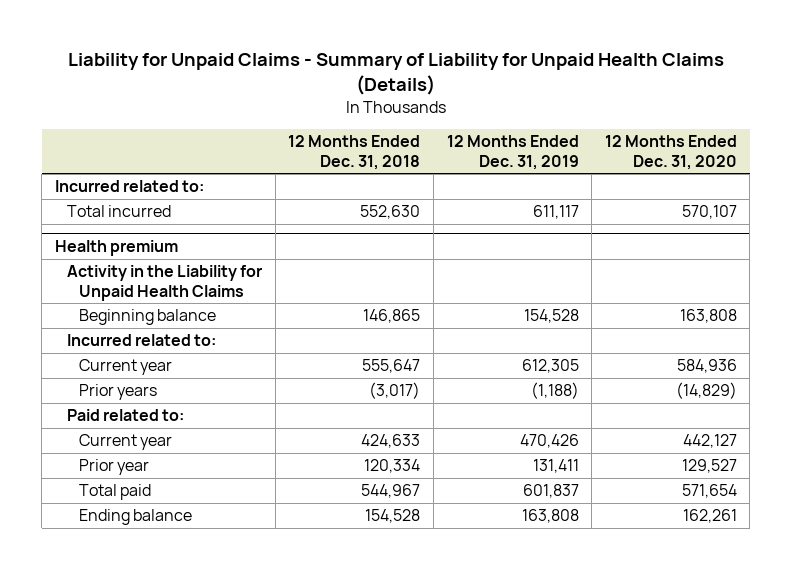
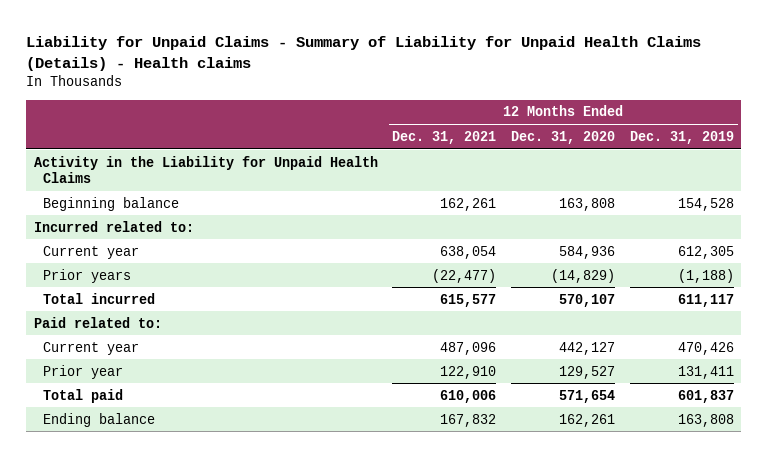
[67,53,724,96] Liability for Unpaid Claims - Summary of Liability for Unpaid Health Claims (Details) -> [26,36,702,72] Liability for Unpaid Claims - Summary of Liability for Unpaid Health Claims (Details) - Health claims
[288,135,421,170] 12 Months Ended Dec. 31, 2018 -> none
none -> [392,130,497,144] Dec. 31, 2021
[54,180,204,193] Incurred related to: -> none
[54,240,178,257] Health premium -> none
[67,205,172,218] Total incurred -> [43,292,156,304] Total incurred

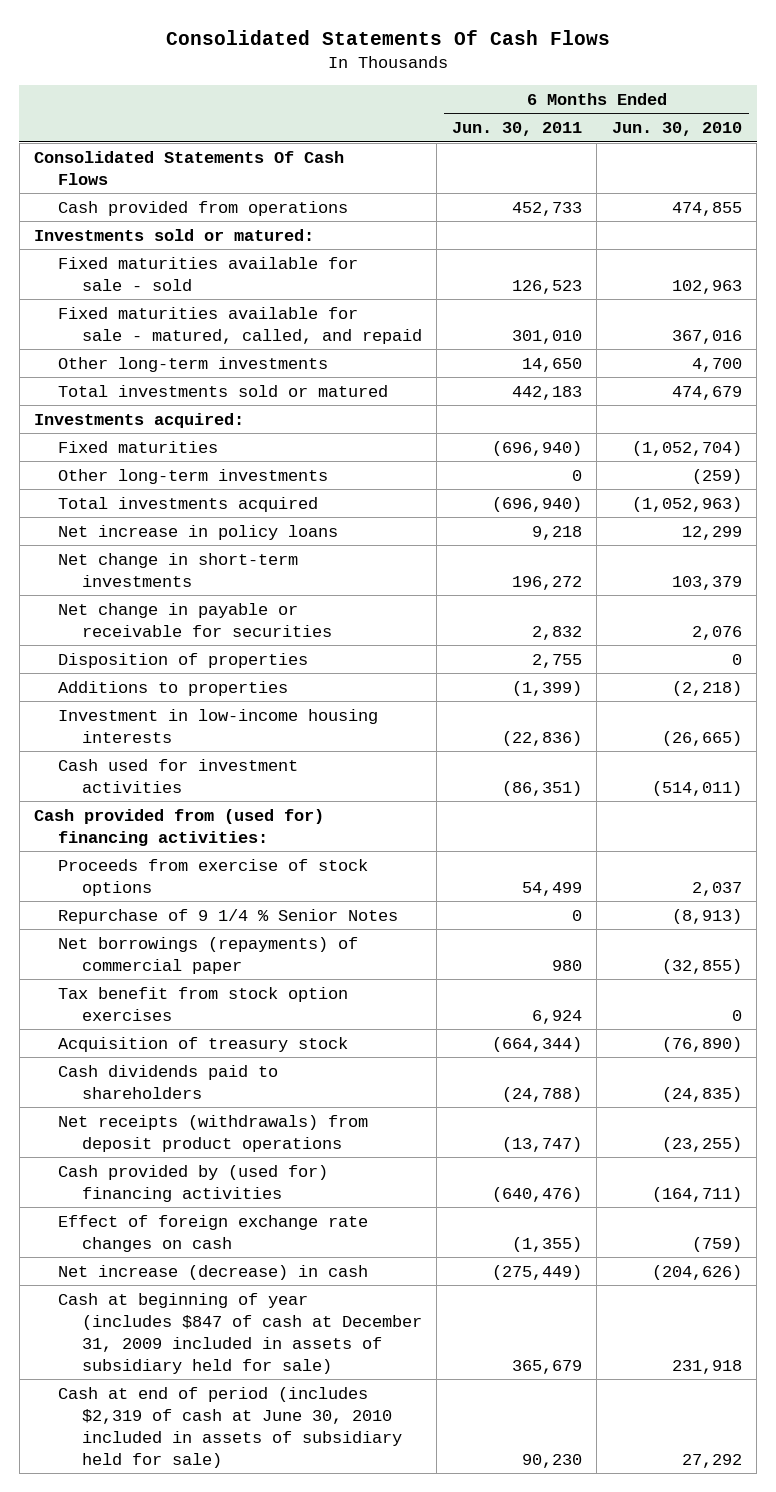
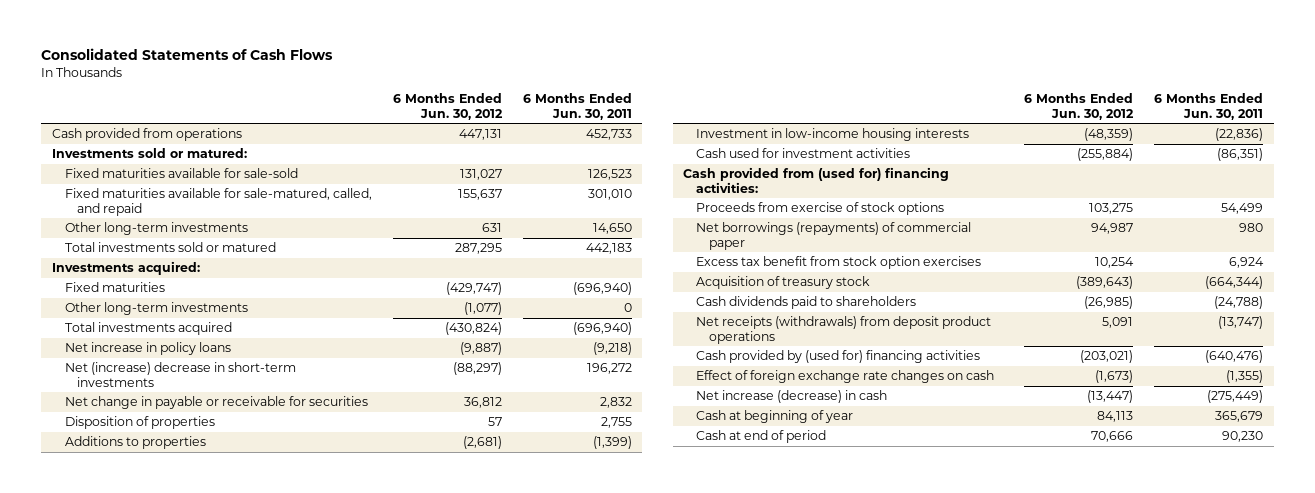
[165,30,610,46] Consolidated Statements Of Cash Flows -> [41,48,334,61] Consolidated Statements of Cash Flows
[611,122,742,137] Jun. 30, 2010 -> none
none -> [392,93,503,120] 6 Months Ended Jun. 30, 2012
[33,150,344,185] Consolidated Statements Of Cash Flows -> none
[58,256,359,291] Fixed maturities available for sale - sold -> [64,168,298,179] Fixed maturities available for sale-sold
[58,306,423,344] Fixed maturities available for sale - matured, called, and repaid -> [64,188,372,216] Fixed maturities available for sale-matured, called, and repaid
[531,525,582,540] 9,218 -> [592,342,632,356] (9,218)
[58,552,299,587] Net change in short-term investments -> [64,362,296,387] Net (increase) decrease in short-term investments
[58,908,399,924] Repurchase of 9 1/4 % Senior Notes -> none
[58,986,349,1021] Tax benefit from stock option exercises -> [696,256,982,270] Excess tax benefit from stock option exercises
[58,1292,423,1374] Cash at beginning of year (includes $847 of cash at December 31, 2009 included in assets of subsidiary held for sale) -> [696,410,854,424] Cash at beginning of year
[58,1386,403,1468] Cash at end of period (includes $2,319 of cash at June 30, 2010 included in assets of subsidiary held for sale) -> [696,430,827,444] Cash at end of period

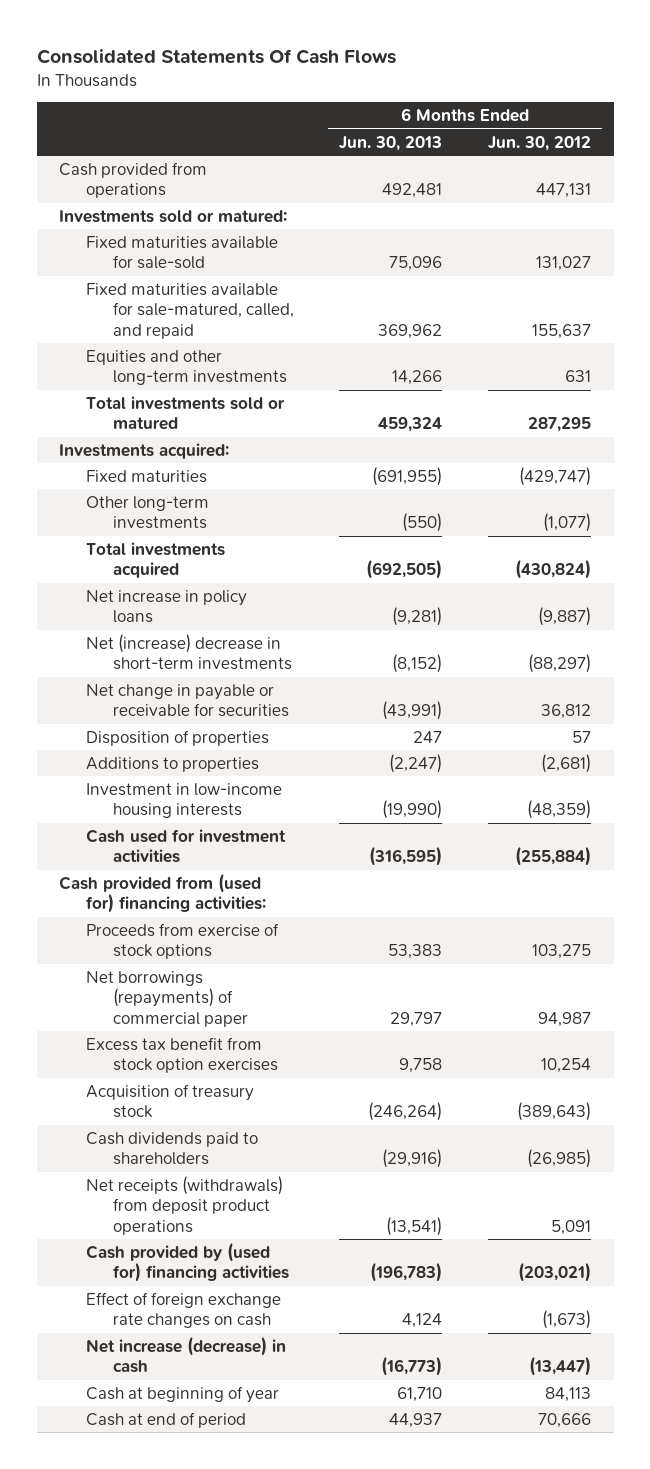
[41,48,334,61] Consolidated Statements of Cash Flows -> [36,48,396,64] Consolidated Statements Of Cash Flows
[522,93,632,120] 6 Months Ended Jun. 30, 2011 -> none
none -> [339,135,443,151] Jun. 30, 2013
[64,222,248,236] Other long-term investments -> [86,349,287,386] Equities and other long-term investments

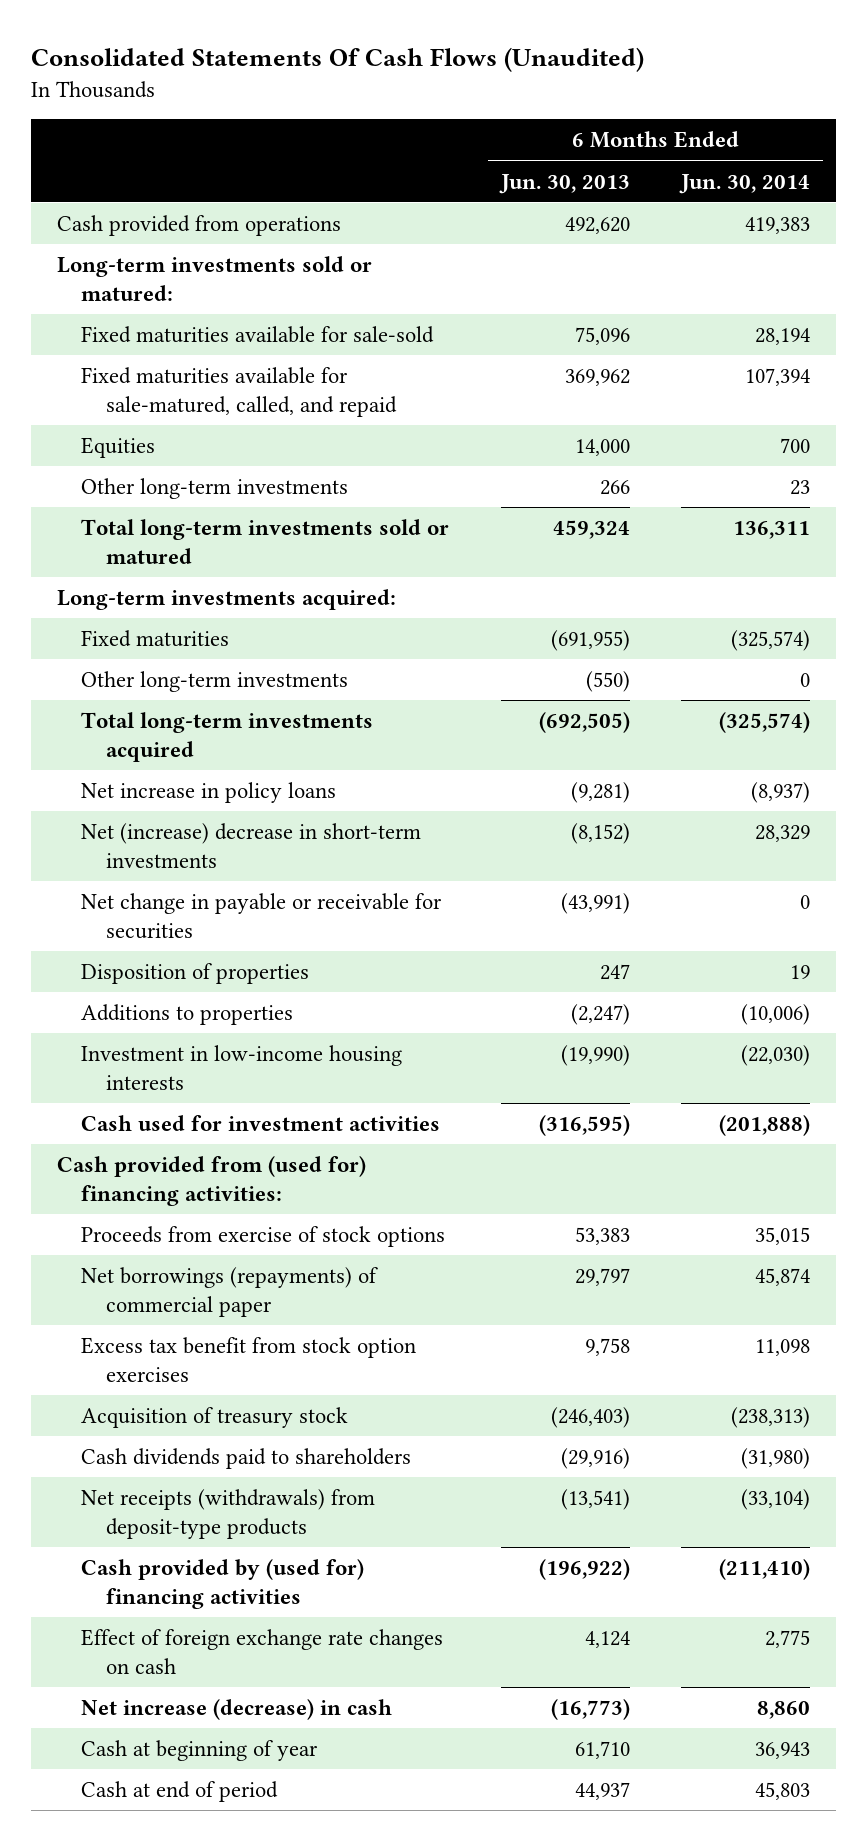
[36,48,396,64] Consolidated Statements Of Cash Flows -> [30,47,644,73] Consolidated Statements Of Cash Flows (Unaudited)
[488,135,592,151] Jun. 30, 2012 -> none
none -> [679,173,811,194] Jun. 30, 2014
[382,183,443,199] 492,481 -> [564,216,630,234] 492,620
[59,209,288,223] Investments sold or matured: -> [56,255,372,301] Long-term investments sold or matured:
none -> [81,436,156,458] Equities
[86,349,287,386] Equities and other long-term investments -> [81,477,349,499] Other long-term investments
[392,370,443,386] 14,266 -> [599,479,630,495] 266
[86,395,286,431] Total investments sold or matured -> [81,518,450,564] Total long-term investments sold or matured
[59,442,230,459] Investments acquired: -> [56,588,396,610] Long-term investments acquired:
[86,541,226,579] Total investments acquired -> [81,711,374,762] Total long-term investments acquired
[368,1102,443,1122] (246,264) -> [550,1406,630,1428] (246,403)
[86,1175,284,1235] Net receipts (withdrawals) from deposit product operations -> [81,1488,376,1539] Net receipts (withdrawals) from deposit-type products
[370,1262,443,1283] (196,783) -> [538,1558,630,1580] (196,922)

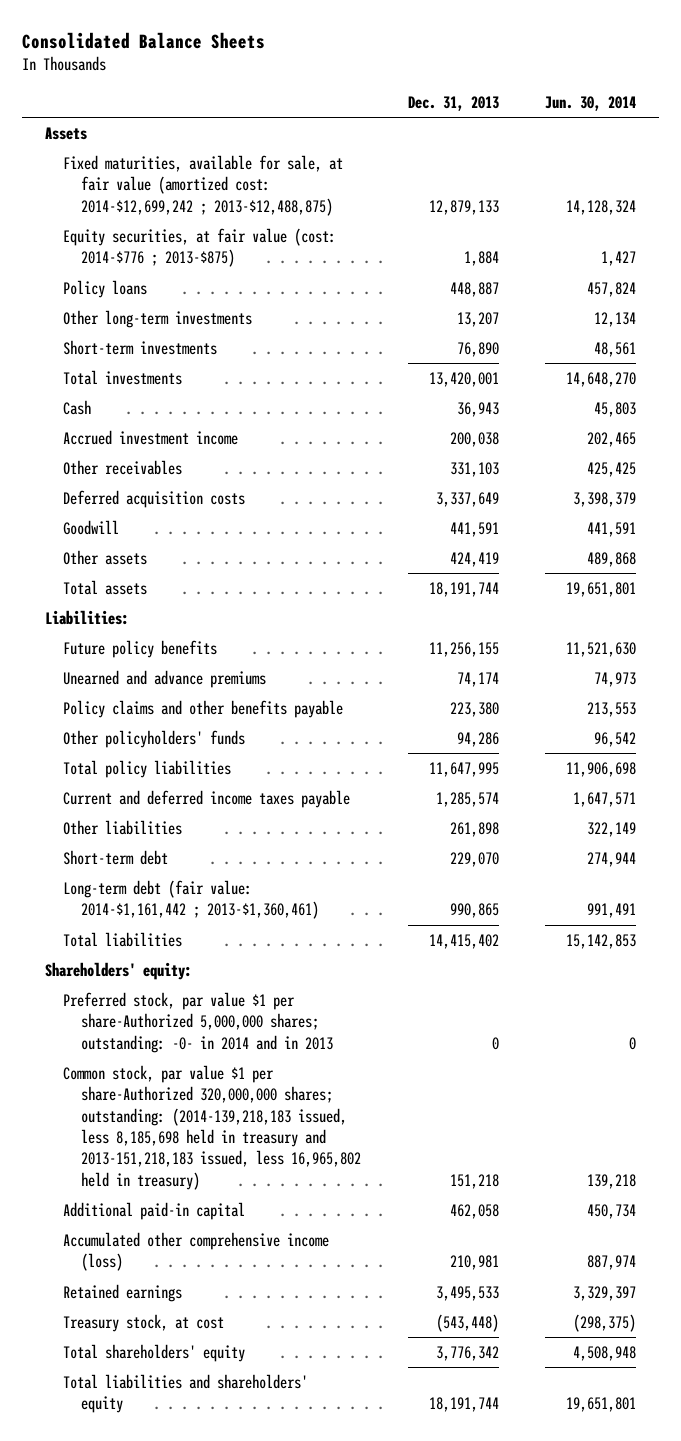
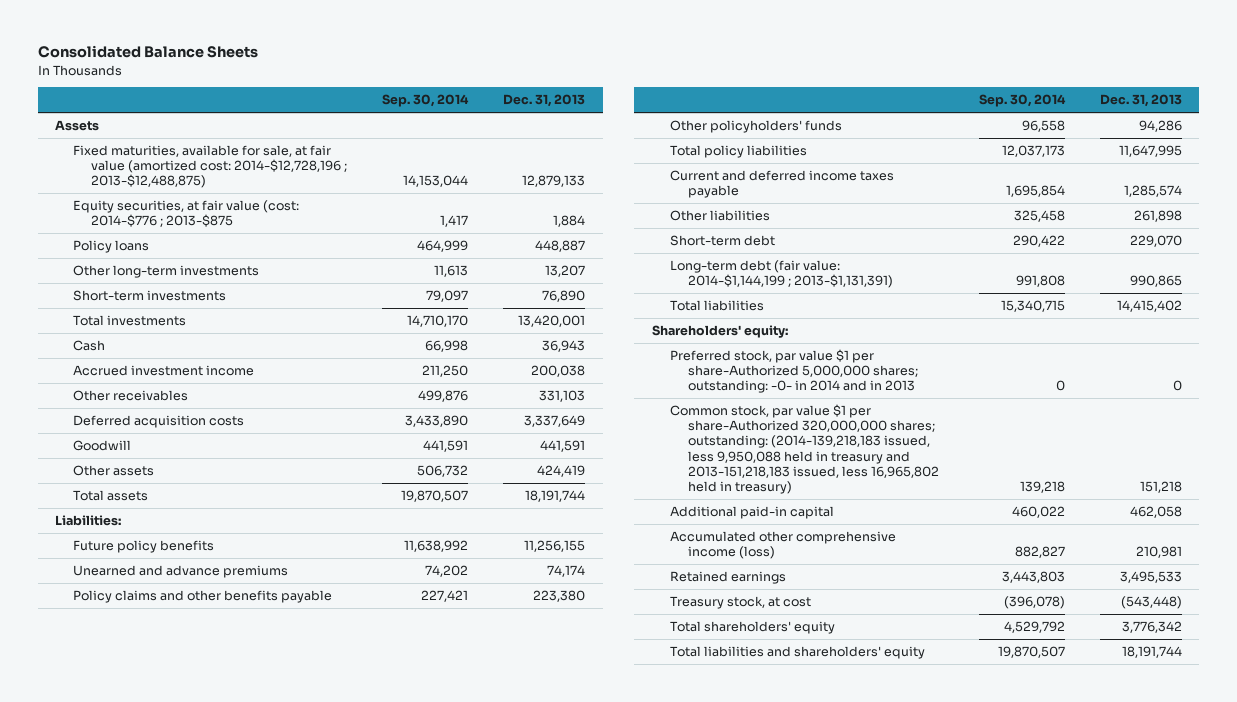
[545,95,637,111] Jun. 30, 2014 -> none
none -> [382,94,470,108] Sep. 30, 2014
[63,154,344,216] Fixed maturities, available for sale, at fair value (amortized cost: 2014-$12,699,242 ; 2013-$12,488,875) -> [73,145,348,189] Fixed maturities, available for sale, at fair value (amortized cost: 2014-$12,728,196 ; 2013-$12,488,875)
[63,227,337,268] Equity securities, at fair value (cost: 2014-$776 ; 2013-$875) -> [73,200,300,228] Equity securities, at fair value (cost: 2014-$776 ; 2013-$875
[63,879,320,920] Long-term debt (fair value: 2014-$1,161,442 ; 2013-$1,360,461) -> [669,260,894,289] Long-term debt (fair value: 2014-$1,144,199 ; 2013-$1,131,391)
[63,1064,362,1190] Common stock, par value $1 per share-Authorized 320,000,000 shares; outstanding: (2014-139,218,183 issued, less 8,185,698 held in treasury and 2013-151,218,183 issued, less 16,965,802 held in treasury) -> [669,404,940,494] Common stock, par value $1 per share-Authorized 320,000,000 shares; outstanding: (2014-139,218,183 issued, less 9,950,088 held in treasury and 2013-151,218,183 issued, less 16,965,802 held in treasury)

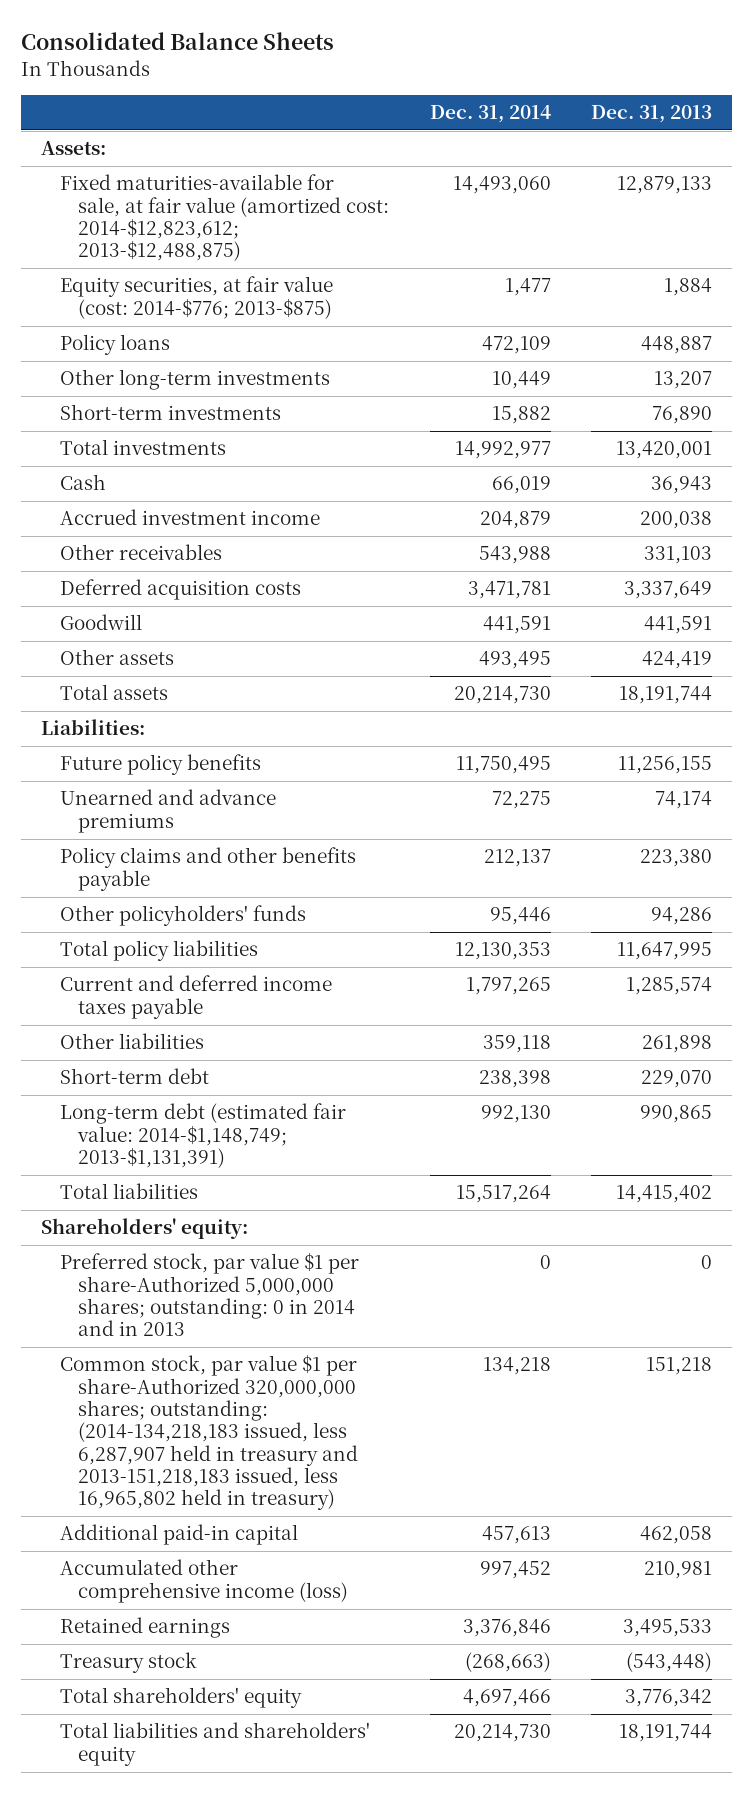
[382,94,470,108] Sep. 30, 2014 -> none
none -> [429,104,551,123] Dec. 31, 2014
[55,120,100,132] Assets -> [41,141,107,156] Assets:
[73,145,348,189] Fixed maturities, available for sale, at fair value (amortized cost: 2014-$12,728,196 ; 2013-$12,488,875) -> [59,174,390,262] Fixed maturities-available for sale, at fair value (amortized cost: 2014-$12,823,612; 2013-$12,488,875)
[73,200,300,228] Equity securities, at fair value (cost: 2014-$776 ; 2013-$875 -> [59,276,333,319] Equity securities, at fair value (cost: 2014-$776; 2013-$875)
[669,260,894,289] Long-term debt (fair value: 2014-$1,144,199 ; 2013-$1,131,391) -> [59,1103,346,1169] Long-term debt (estimated fair value: 2014-$1,148,749; 2013-$1,131,391)
[669,349,919,394] Preferred stock, par value $1 per share-Authorized 5,000,000 shares; outstanding: -0- in 2014 and in 2013 -> [59,1253,359,1337] Preferred stock, par value $1 per share-Authorized 5,000,000 shares; outstanding: 0 in 2014 and in 2013
[669,404,940,494] Common stock, par value $1 per share-Authorized 320,000,000 shares; outstanding: (2014-139,218,183 issued, less 9,950,088 held in treasury and 2013-151,218,183 issued, less 16,965,802 held in treasury) -> [59,1355,359,1511] Common stock, par value $1 per share-Authorized 320,000,000 shares; outstanding: (2014-134,218,183 issued, less 6,287,907 held in treasury and 2013-151,218,183 issued, less 16,965,802 held in treasury)
[669,596,811,610] Treasury stock, at cost -> [59,1652,197,1674] Treasury stock

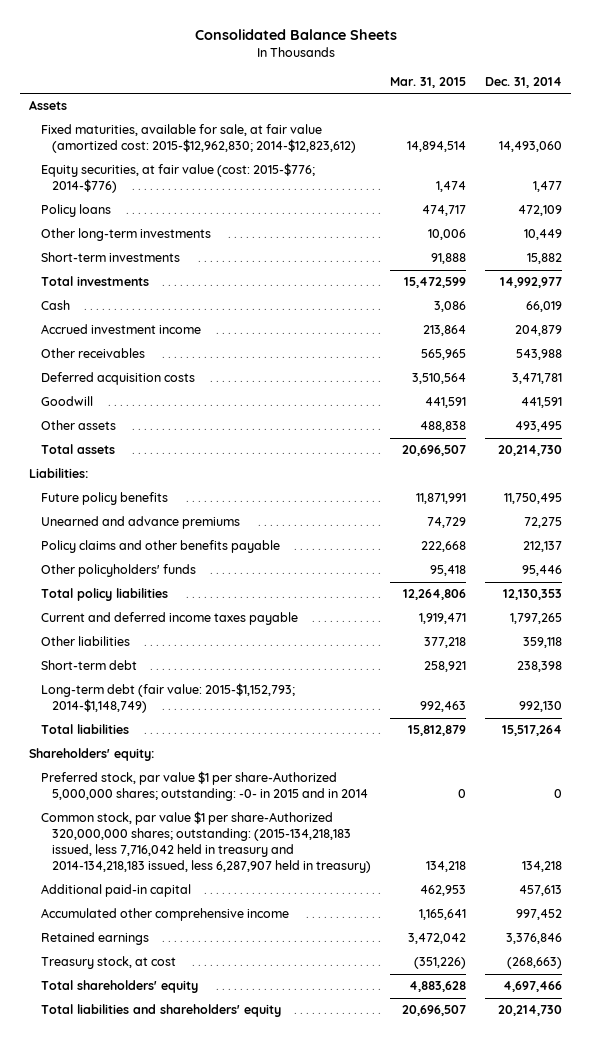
[591,104,713,123] Dec. 31, 2013 -> none
none -> [390,76,467,88] Mar. 31, 2015
[41,141,107,156] Assets: -> [29,100,68,111] Assets
[59,174,390,262] Fixed maturities-available for sale, at fair value (amortized cost: 2014-$12,823,612; 2013-$12,488,875) -> [40,124,357,154] Fixed maturities, available for sale, at fair value (amortized cost: 2015-$12,962,830; 2014-$12,823,612)
[59,276,333,319] Equity securities, at fair value (cost: 2014-$776; 2013-$875) -> [40,163,315,194] Equity securities, at fair value (cost: 2015-$776; 2014-$776)
[59,1103,346,1169] Long-term debt (estimated fair value: 2014-$1,148,749; 2013-$1,131,391) -> [40,683,295,714] Long-term debt (fair value: 2015-$1,152,793; 2014-$1,148,749)
[59,1253,359,1337] Preferred stock, par value $1 per share-Authorized 5,000,000 shares; outstanding: 0 in 2014 and in 2013 -> [40,771,369,802] Preferred stock, par value $1 per share-Authorized 5,000,000 shares; outstanding: -0- in 2015 and in 2014
[59,1355,359,1511] Common stock, par value $1 per share-Authorized 320,000,000 shares; outstanding: (2014-134,218,183 issued, less 6,287,907 held in treasury and 2013-151,218,183 issued, less 16,965,802 held in treasury) -> [40,811,372,874] Common stock, par value $1 per share-Authorized 320,000,000 shares; outstanding: (2015-134,218,183 issued, less 7,716,042 held in treasury and 2014-134,218,183 issued, less 6,287,907 held in treasury)
[59,1559,349,1603] Accumulated other comprehensive income (loss) -> [40,908,289,922] Accumulated other comprehensive income
[59,1652,197,1674] Treasury stock -> [40,956,176,970] Treasury stock, at cost

